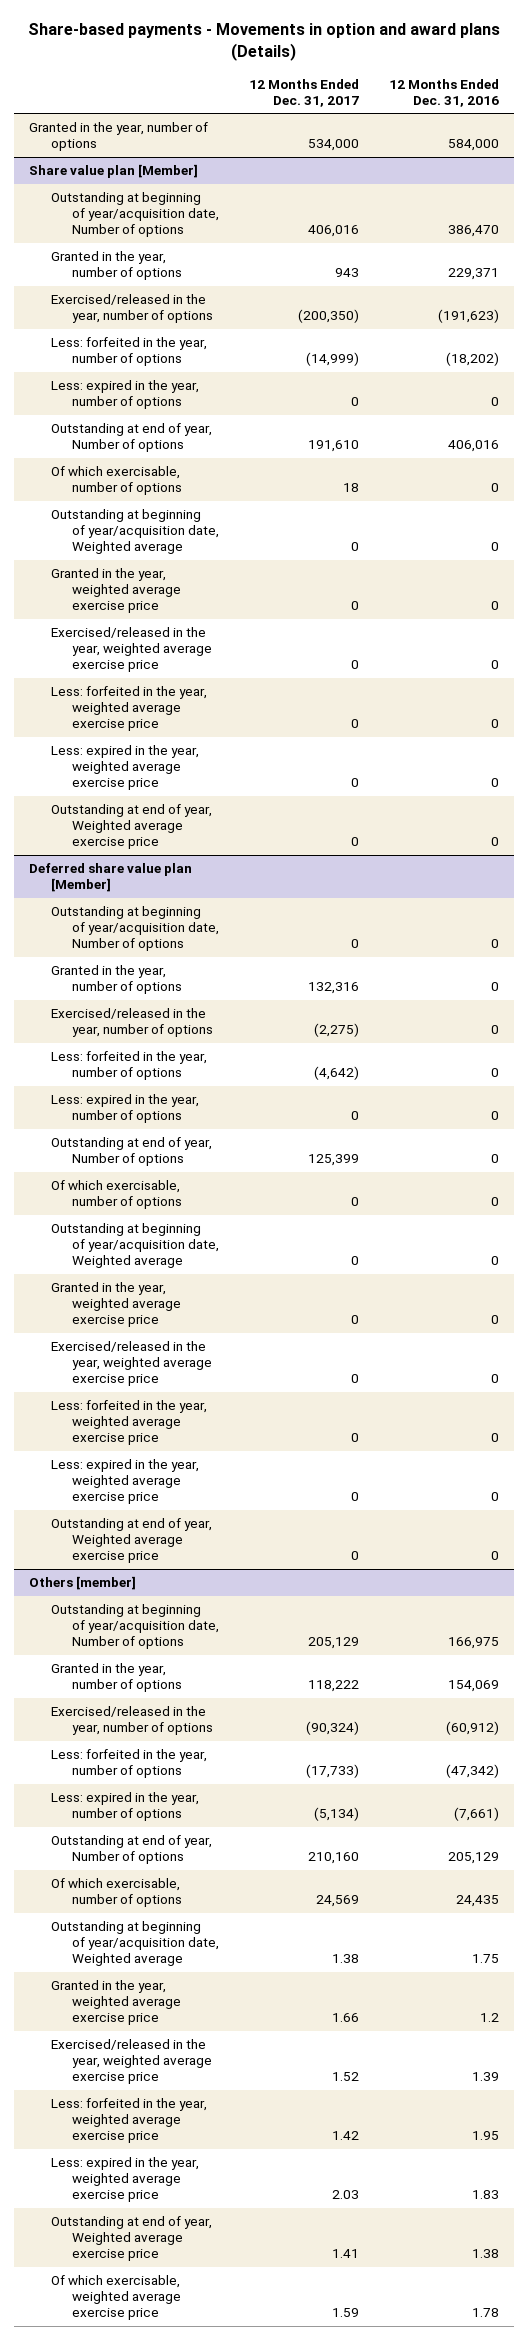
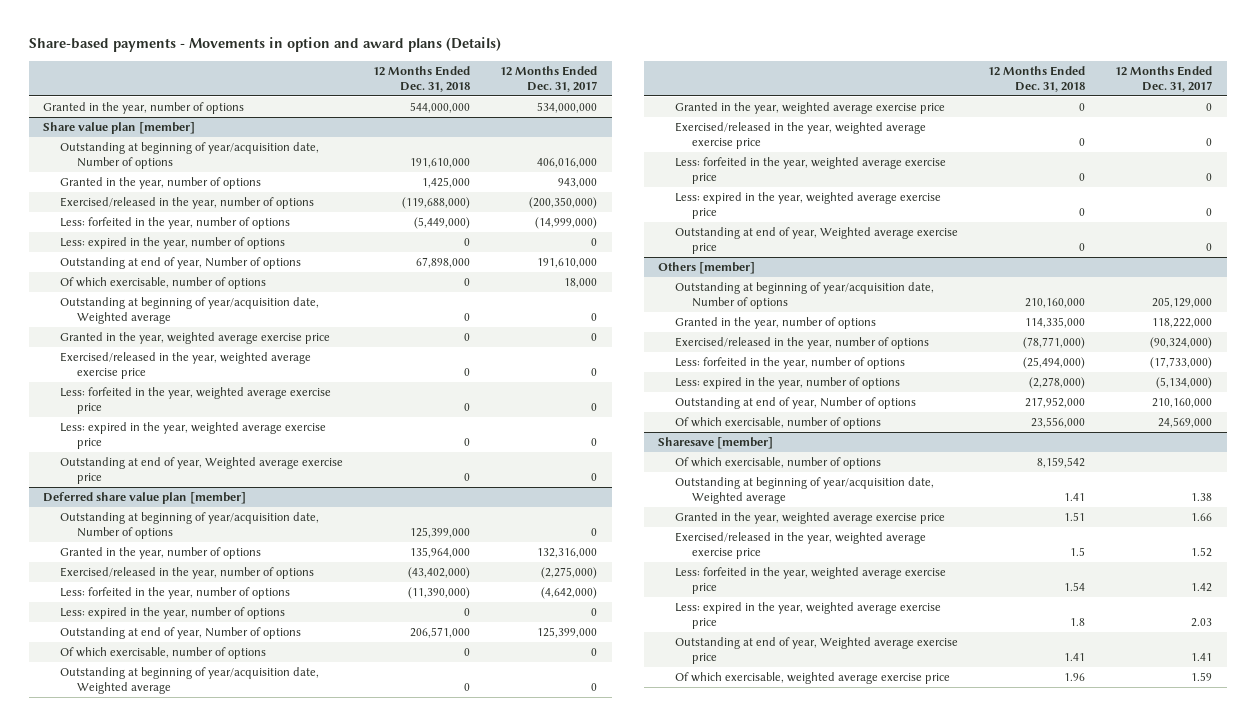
[389,78,500,107] 12 Months Ended Dec. 31, 2016 -> none
none -> [373,65,471,92] 12 Months Ended Dec. 31, 2018
[308,139,360,152] 534,000 -> [537,102,598,114] 534,000,000
[28,164,198,179] Share value plan [Member] -> [43,122,196,135] Share value plan [member]
[308,225,360,238] 406,016 -> [537,157,598,168] 406,016,000
[335,268,360,278] 943 -> [558,178,598,189] 943,000
[298,309,360,324] (200,350) -> [529,197,598,210] (200,350,000)
[306,352,360,367] (14,999) -> [535,217,598,230] (14,999,000)
[308,440,360,453] 191,610 -> [537,258,598,269] 191,610,000
[343,483,360,493] 18 -> [564,278,598,289] 18,000
[28,863,192,893] Deferred share value plan [Member] -> [43,492,247,505] Deferred share value plan [member]
[308,982,360,995] 132,316 -> [537,548,598,559] 132,316,000
[314,1023,360,1038] (2,275) -> [541,567,598,580] (2,275,000)
[314,1066,360,1081] (4,642) -> [541,587,598,600] (4,642,000)
[308,1154,360,1167] 125,399 -> [537,627,598,639] 125,399,000
[308,1637,360,1650] 205,129 -> [1152,296,1213,308] 205,129,000
[308,1680,360,1693] 118,222 -> [1152,318,1213,329] 118,222,000
[306,1721,360,1736] (90,324) -> [1150,337,1213,350] (90,324,000)
[306,1764,360,1779] (17,733) -> [1150,357,1213,370] (17,733,000)
[314,1807,360,1822] (5,134) -> [1156,377,1213,390] (5,134,000)
[308,1852,360,1865] 210,160 -> [1152,398,1213,409] 210,160,000
[316,1895,360,1908] 24,569 -> [1158,417,1213,429] 24,569,000
none -> [658,437,774,450] Sharesave [member]
none -> [675,457,882,470] Of which exercisable, number of options

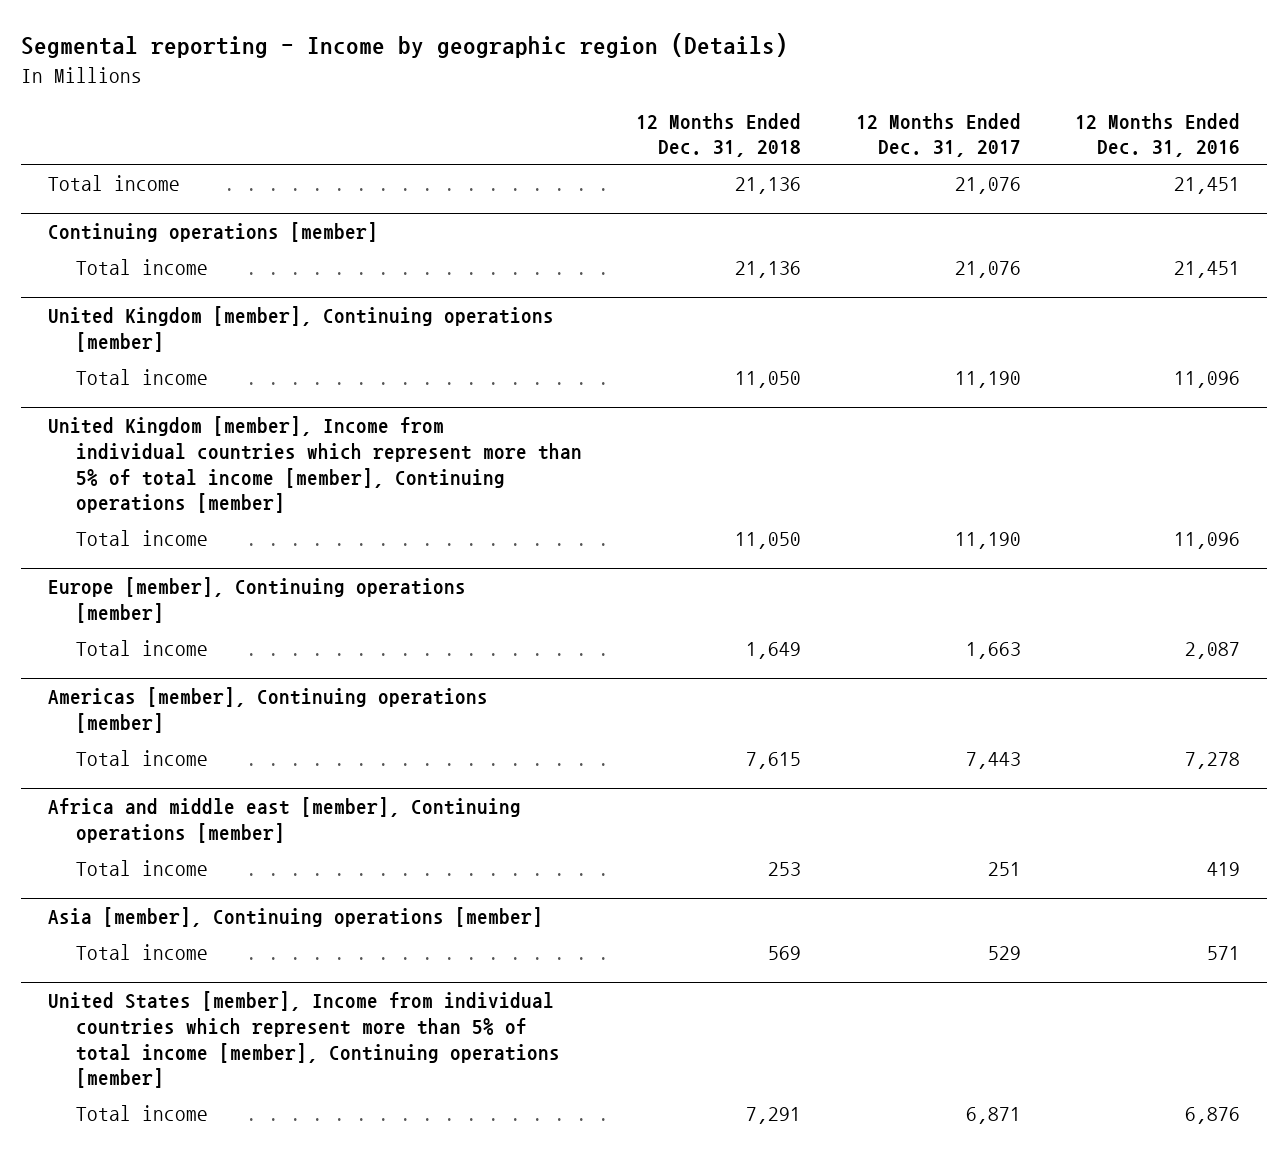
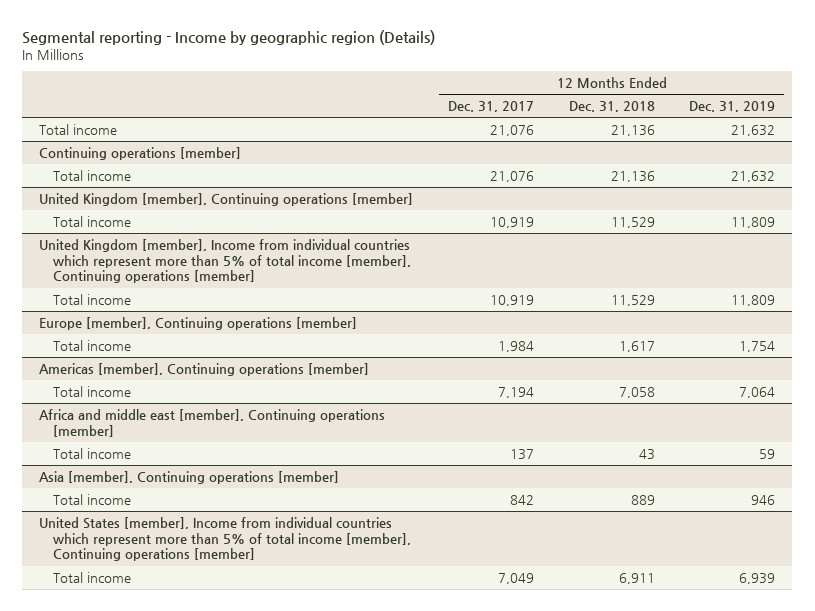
[1075,112,1241,158] 12 Months Ended Dec. 31, 2016 -> none
none -> [689,101,776,113] Dec. 31, 2019
[735,370,802,388] 11,050 -> [610,216,655,228] 11,529
[954,370,1021,388] 11,190 -> [489,216,534,228] 10,919
[735,531,802,549] 11,050 -> [610,294,655,306] 11,529
[954,531,1021,549] 11,190 -> [489,294,534,306] 10,919
[746,641,802,659] 1,649 -> [618,340,655,352] 1,617
[965,641,1021,659] 1,663 -> [497,340,534,352] 1,984
[746,751,802,769] 7,615 -> [618,386,655,398] 7,058
[965,751,1021,769] 7,443 -> [497,386,534,398] 7,194
[768,861,802,876] 253 -> [638,448,655,460] 43
[987,861,1021,876] 251 -> [509,448,534,460] 137
[768,945,802,960] 569 -> [630,494,655,505] 889
[987,945,1021,960] 529 -> [509,494,534,505] 842
[746,1106,802,1124] 7,291 -> [618,572,655,584] 6,911
[965,1106,1021,1124] 6,871 -> [497,572,534,584] 7,049

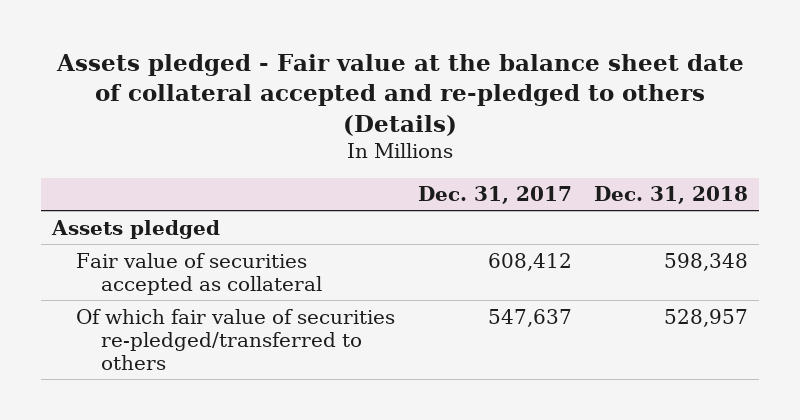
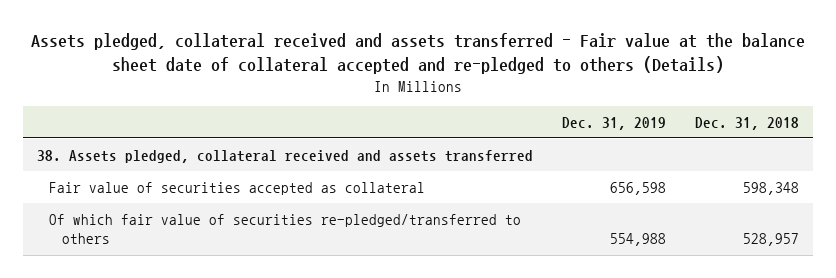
[55,53,744,136] Assets pledged - Fair value at the balance sheet date of collateral accepted and re-pledged to others (Details) -> [30,33,805,75] Assets pledged, collateral received and assets transferred - Fair value at the balance sheet date of collateral accepted and re-pledged to others (Details)
[417,186,572,205] Dec. 31, 2017 -> none
none -> [561,116,666,130] Dec. 31, 2019
[50,219,220,239] Assets pledged -> [37,149,534,163] 38. Assets pledged, collateral received and assets transferred

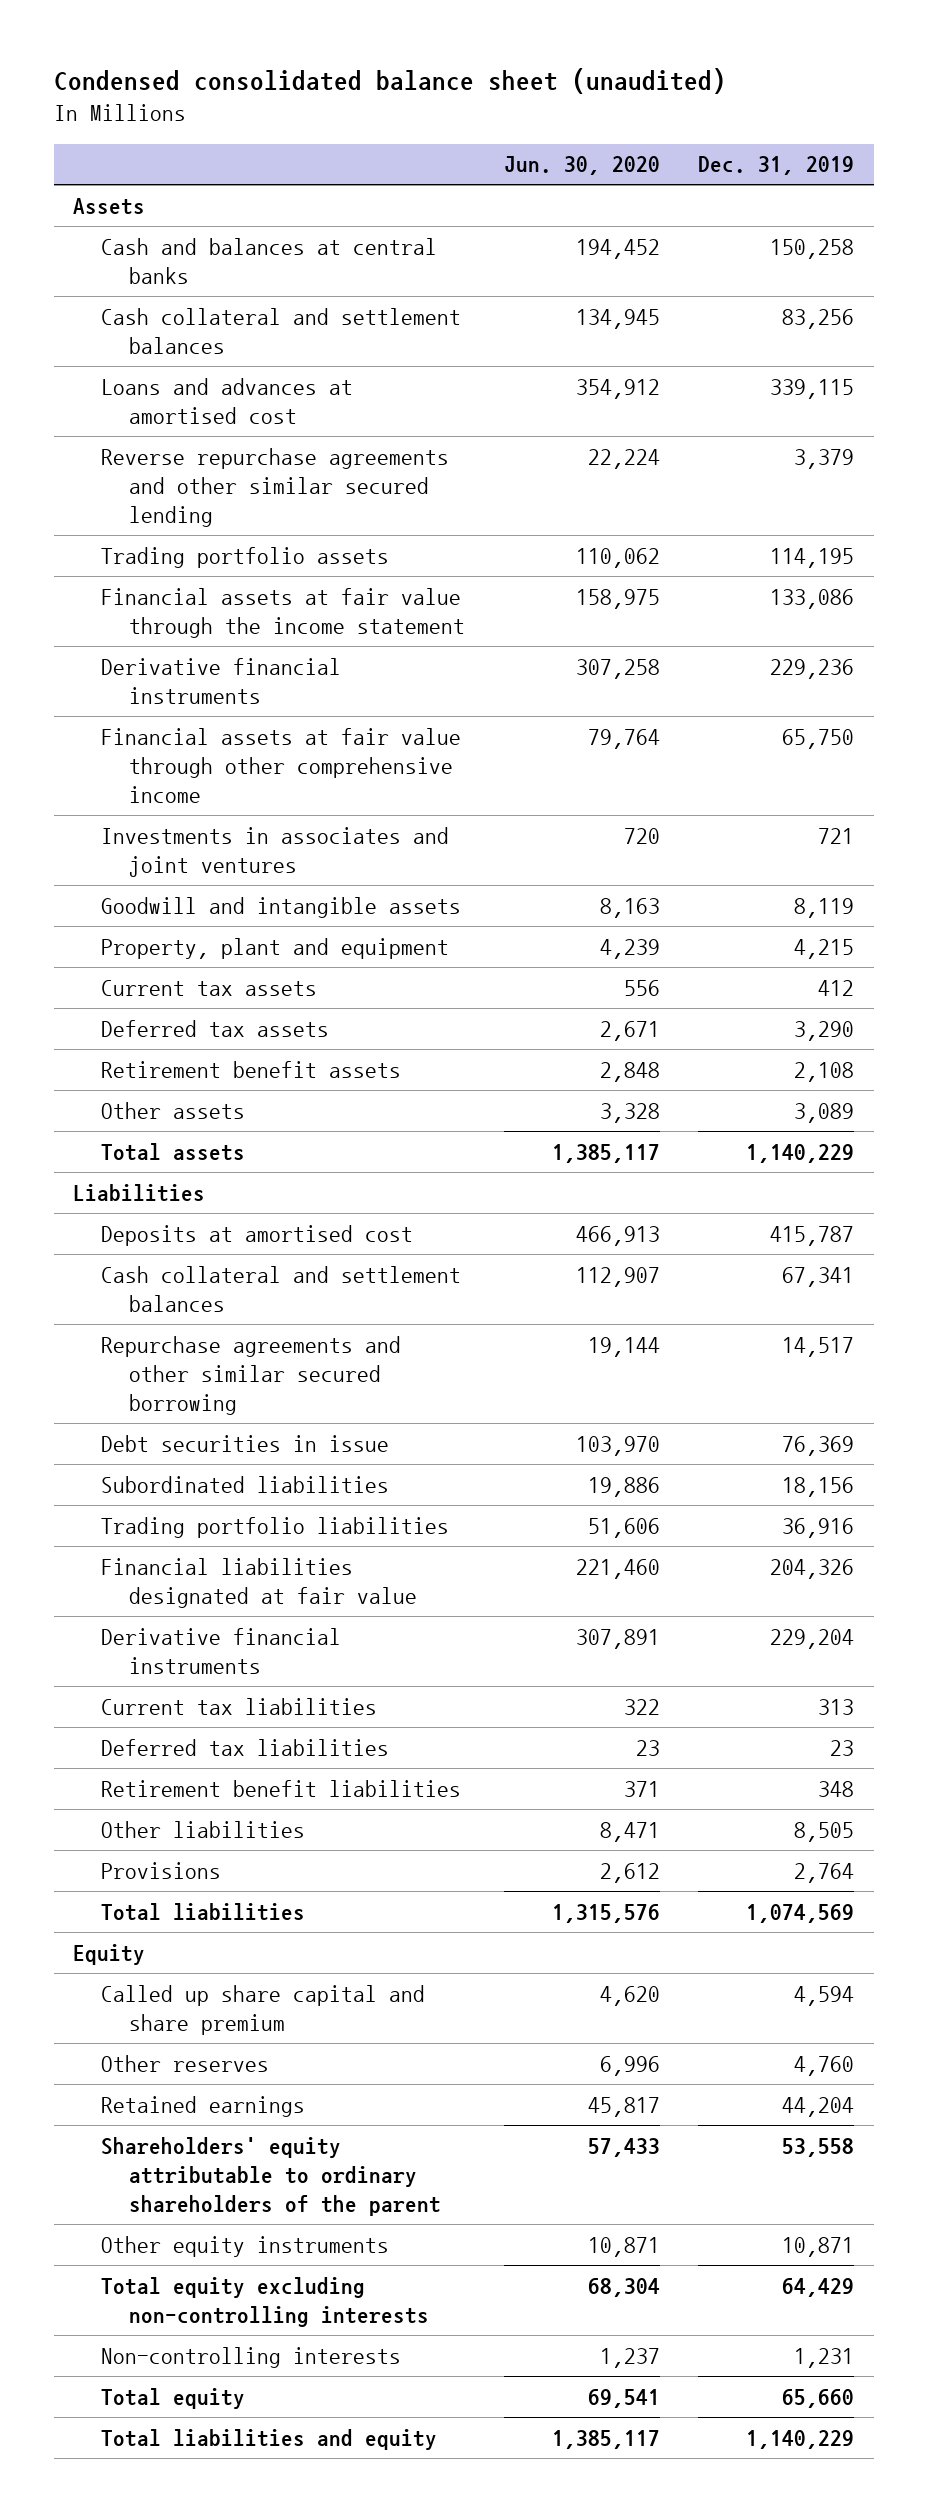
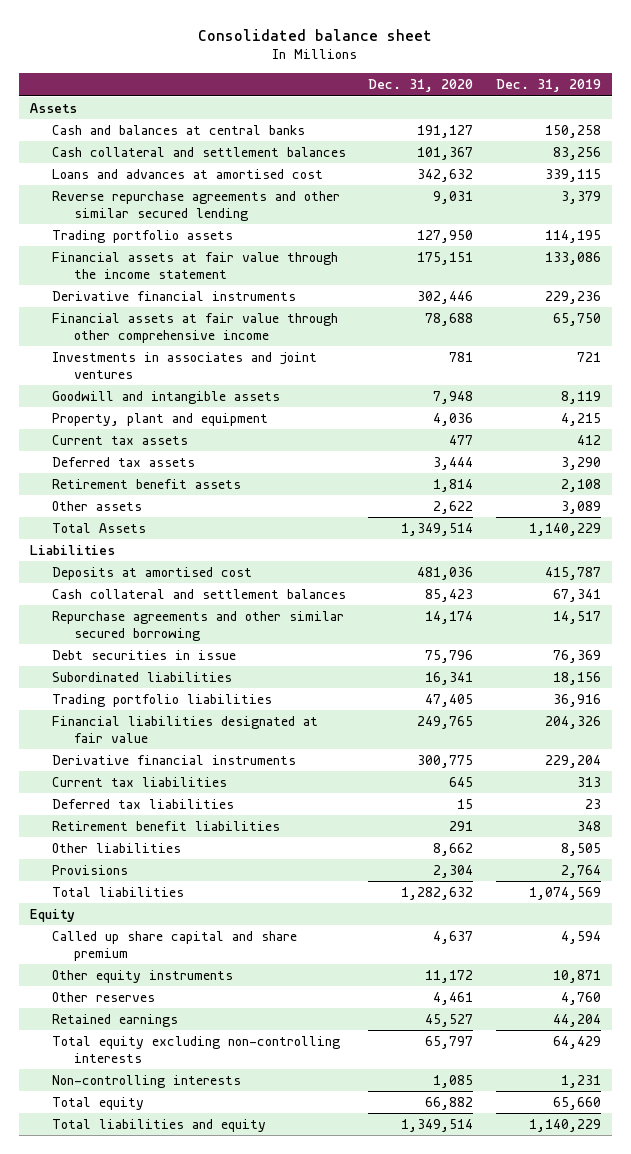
[53,68,726,95] Condensed consolidated balance sheet (unaudited) -> [198,28,433,41] Consolidated balance sheet
[503,156,660,176] Jun. 30, 2020 -> none
none -> [368,79,474,93] Dec. 31, 2020
[100,1142,245,1161] Total assets -> [51,522,146,533] Total Assets
[100,2235,389,2257] Other equity instruments -> [51,969,233,983] Other equity instruments
[100,2136,442,2217] Shareholders' equity attributable to ordinary shareholders of the parent -> none

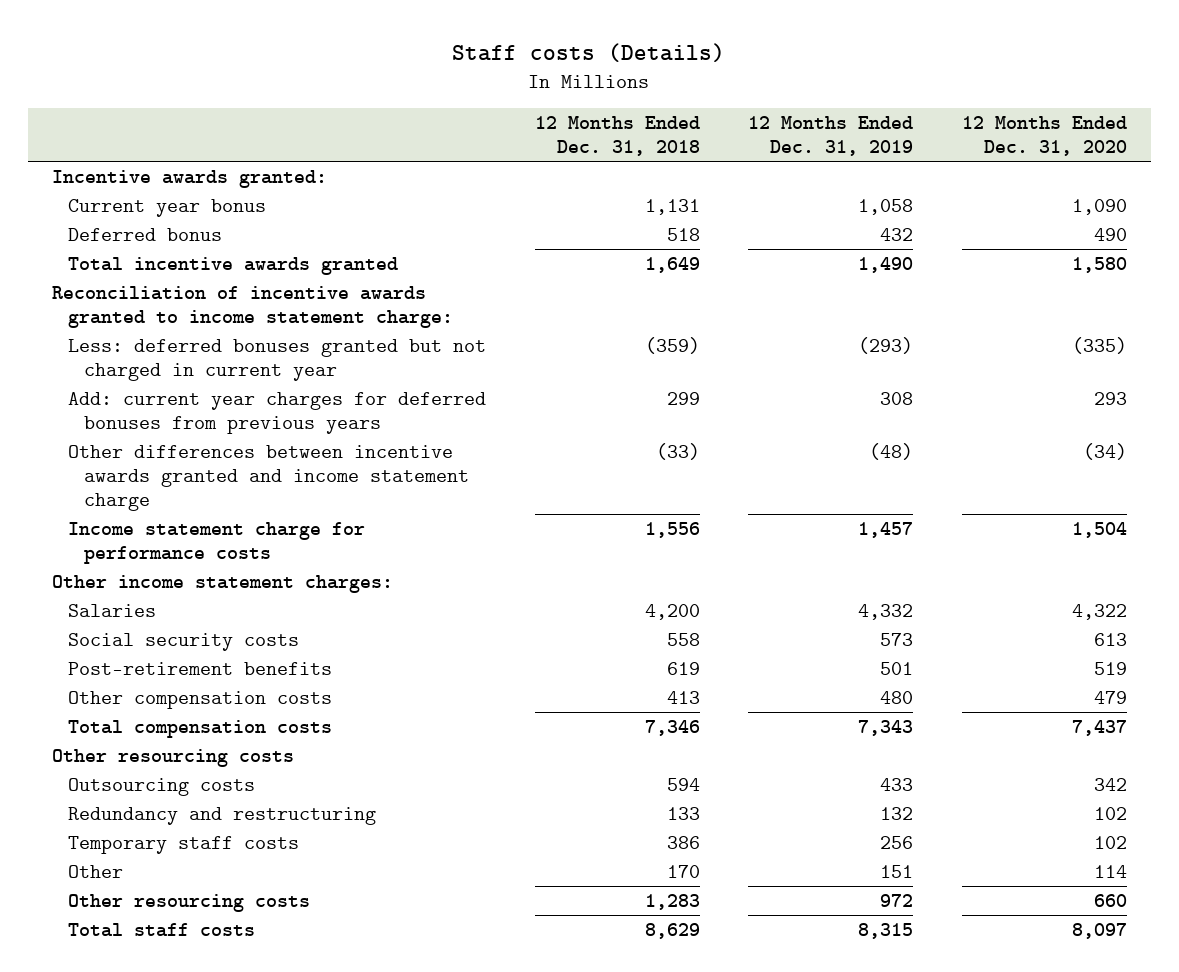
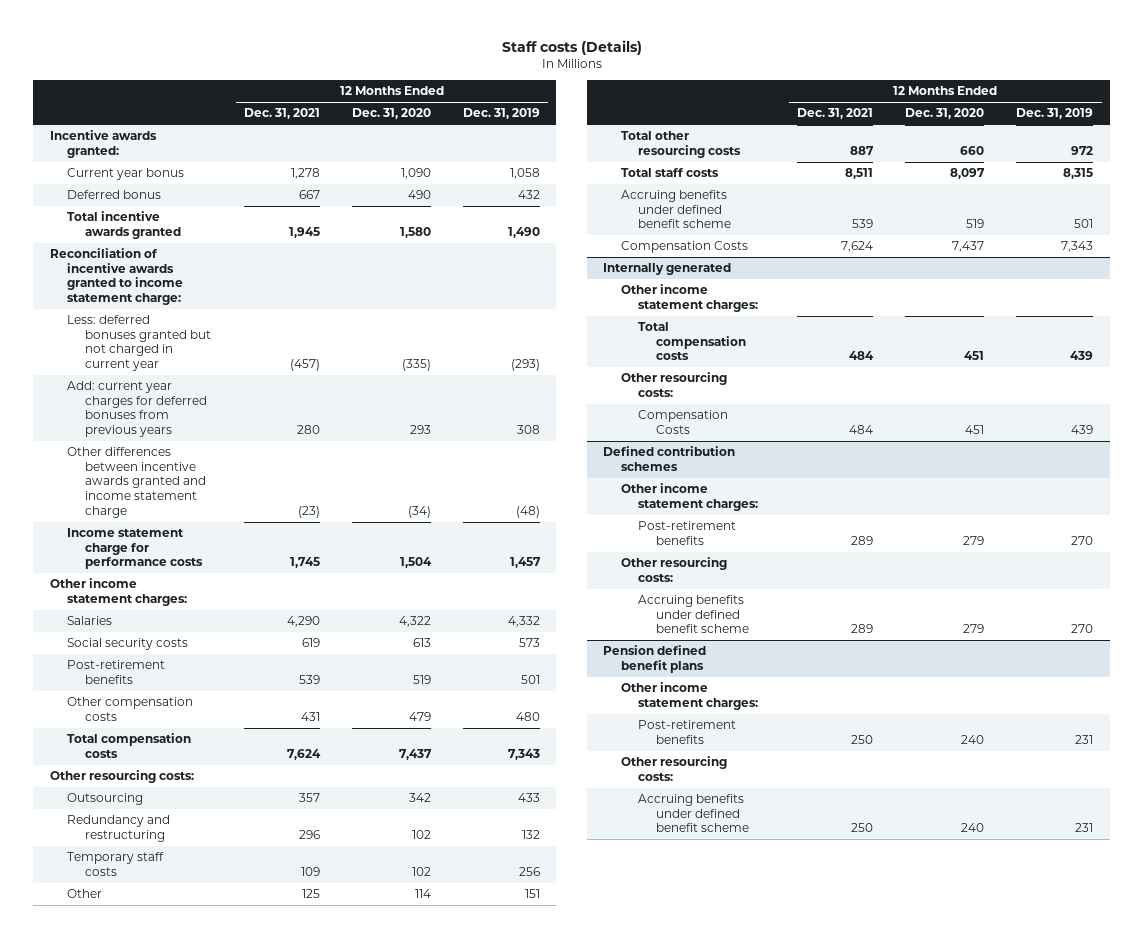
[534,116,700,157] 12 Months Ended Dec. 31, 2018 -> none
none -> [243,108,320,120] Dec. 31, 2021
[52,748,295,767] Other resourcing costs -> [49,770,194,784] Other resourcing costs:
[68,777,256,796] Outsourcing costs -> [67,793,144,806] Outsourcing
[68,893,311,912] Other resourcing costs -> [620,131,742,158] Total other resourcing costs
none -> [620,190,732,229] Accruing benefits under defined benefit scheme
none -> [620,241,748,254] Compensation Costs
none -> [602,263,731,276] Internally generated
none -> [620,284,759,312] Other income statement charges:
none -> [638,322,747,361] Total compensation costs
none -> [620,372,727,397] Other resourcing costs:
none -> [638,410,729,434] Compensation Costs
none -> [602,446,735,471] Defined contribution schemes
none -> [620,483,759,511] Other income statement charges:
none -> [638,521,737,545] Post-retirement benefits
none -> [620,557,727,582] Other resourcing costs:
none -> [638,595,750,634] Accruing benefits under defined benefit scheme
none -> [602,645,706,673] Pension defined benefit plans
none -> [620,682,759,710] Other income statement charges:
none -> [638,720,737,744] Post-retirement benefits
none -> [620,756,727,781] Other resourcing costs:
none -> [638,794,750,833] Accruing benefits under defined benefit scheme

